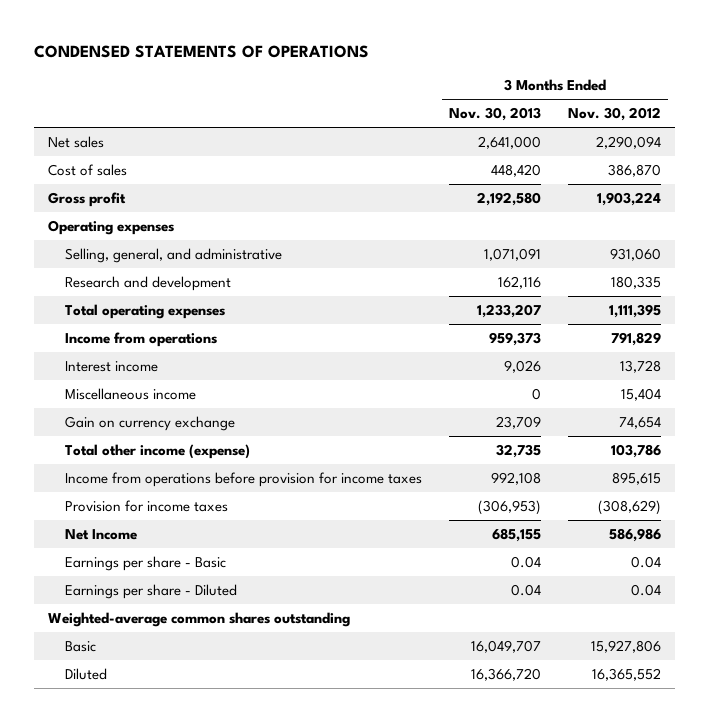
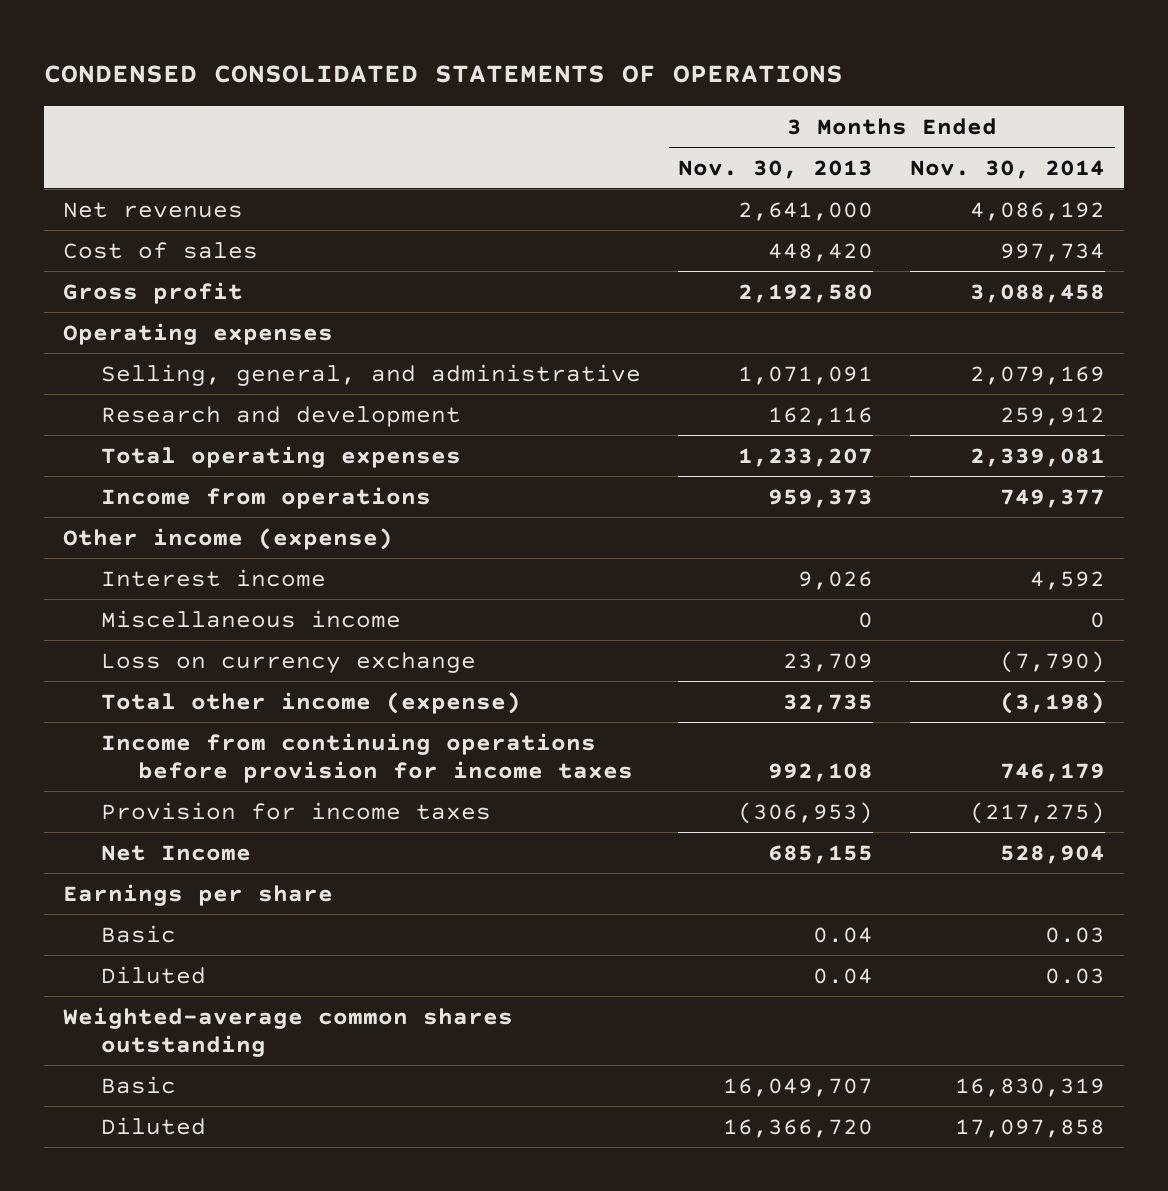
[34,44,370,58] CONDENSED STATEMENTS OF OPERATIONS -> [44,65,844,84] CONDENSED CONSOLIDATED STATEMENTS OF OPERATIONS
[568,107,662,122] Nov. 30, 2012 -> none
none -> [910,159,1106,179] Nov. 30, 2014
[47,135,104,148] Net sales -> [62,201,243,218] Net revenues
none -> [62,527,393,550] Other income (expense)
[65,415,236,431] Gain on currency exchange -> [100,651,476,673] Loss on currency exchange
[65,471,423,487] Income from operations before provision for income taxes -> [100,732,634,784] Income from continuing operations before provision for income taxes
none -> [62,883,333,906] Earnings per share
[65,555,227,571] Earnings per share - Basic -> [100,924,176,943] Basic
[65,583,238,599] Earnings per share - Diluted -> [100,965,206,984] Diluted

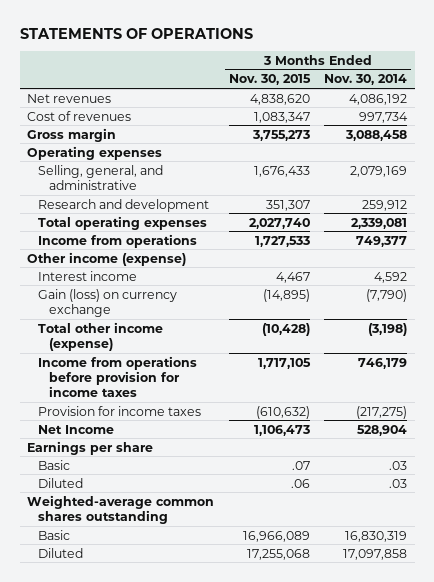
[44,65,844,84] CONDENSED CONSOLIDATED STATEMENTS OF OPERATIONS -> [19,27,253,39] STATEMENTS OF OPERATIONS
[678,159,874,179] Nov. 30, 2013 -> none
none -> [228,74,311,86] Nov. 30, 2015
[62,241,258,259] Cost of sales -> [26,110,131,121] Cost of revenues
[62,281,243,304] Gross profit -> [26,127,116,142] Gross margin
[100,609,401,628] Miscellaneous income -> none
[100,651,476,673] Loss on currency exchange -> [37,288,177,317] Gain (loss) on currency exchange
[100,732,634,784] Income from continuing operations before provision for income taxes -> [37,355,197,398] Income from operations before provision for income taxes
[1045,926,1106,943] 0.03 -> [389,460,408,470] .03
[1045,967,1106,984] 0.03 -> [389,478,408,488] .03

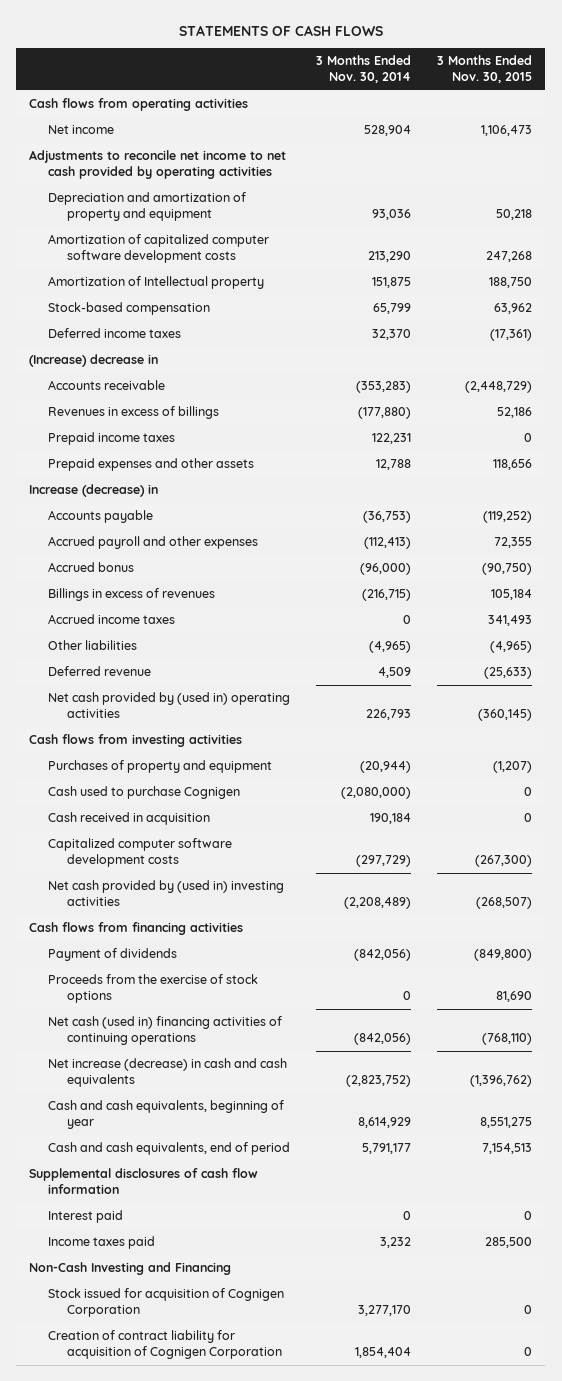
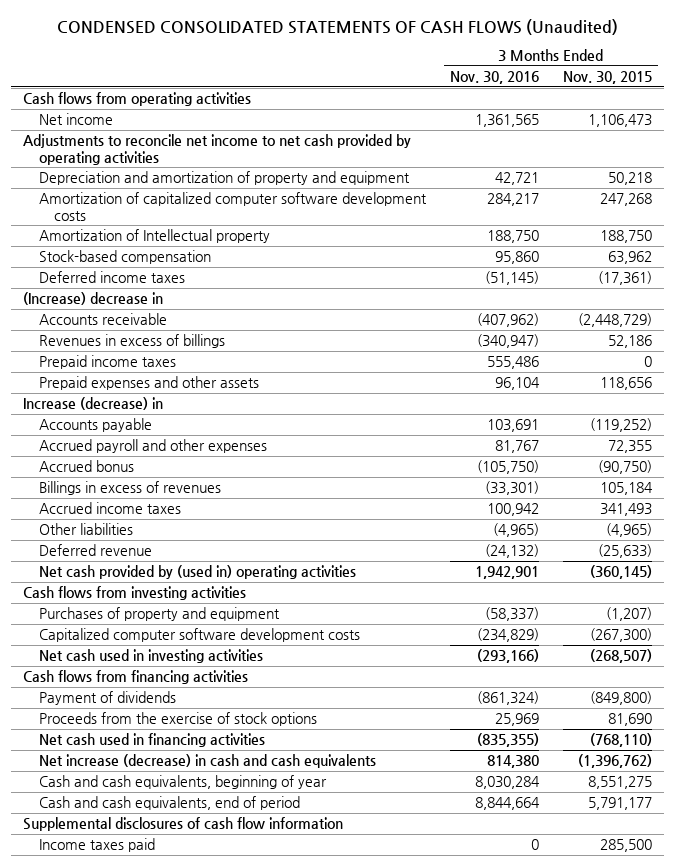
[178,24,383,36] STATEMENTS OF CASH FLOWS -> [57,18,619,35] CONDENSED CONSOLIDATED STATEMENTS OF CASH FLOWS (Unaudited)
[316,55,412,84] 3 Months Ended Nov. 30, 2014 -> none
none -> [449,70,539,84] Nov. 30, 2016
[48,786,241,800] Cash used to purchase Cognigen -> none
[48,812,211,826] Cash received in acquisition -> none
[48,880,285,907] Net cash provided by (used in) investing activities -> [38,649,263,664] Net cash used in investing activities
[48,1016,283,1046] Net cash (used in) financing activities of continuing operations -> [38,733,265,748] Net cash used in financing activities
[482,1143,533,1155] 7,154,513 -> [588,797,653,811] 5,791,177
[48,1210,124,1224] Interest paid -> none
[29,1262,232,1276] Non-Cash Investing and Financing -> none
[48,1288,285,1318] Stock issued for acquisition of Cognigen Corporation -> none
[48,1330,283,1360] Creation of contract liability for acquisition of Cognigen Corporation -> none

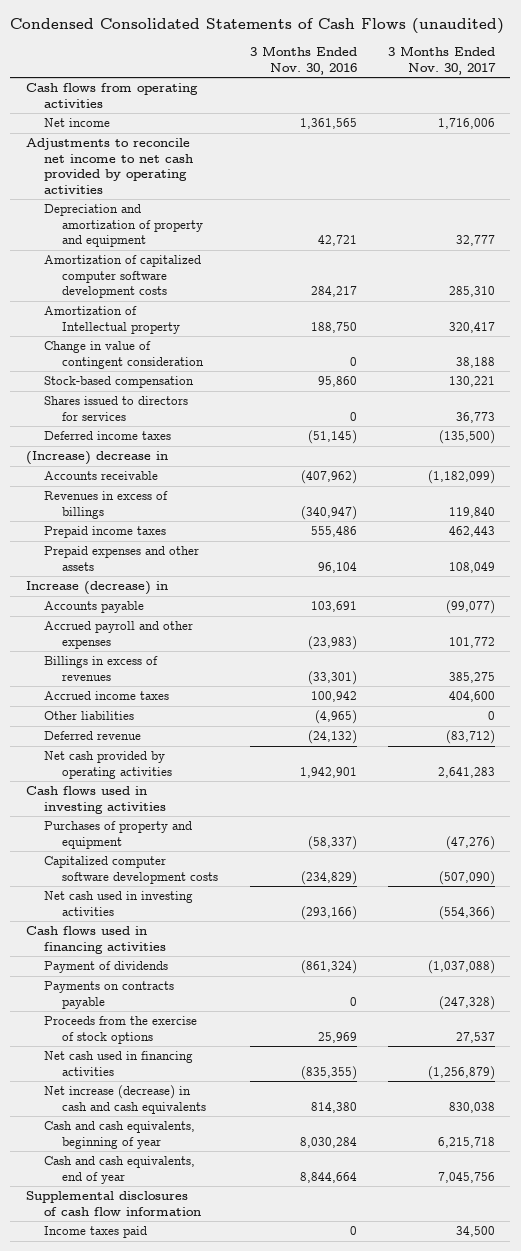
[57,18,619,35] CONDENSED CONSOLIDATED STATEMENTS OF CASH FLOWS (Unaudited) -> [10,18,505,35] Condensed Consolidated Statements of Cash Flows (unaudited)
[563,70,653,84] Nov. 30, 2015 -> none
none -> [387,46,496,75] 3 Months Ended Nov. 30, 2017
none -> [44,341,205,369] Change in value of contingent consideration
none -> [44,396,189,421] Shares issued to directors for services
[38,460,134,473] Accrued bonus -> none
[494,440,539,454] 81,767 -> [307,635,357,650] (23,983)
[38,565,356,580] Net cash provided by (used in) operating activities -> [44,751,173,779] Net cash provided by operating activities
[22,586,246,601] Cash flows from investing activities -> [25,786,167,814] Cash flows used in investing activities
[22,670,248,685] Cash flows from financing activities -> [25,926,167,954] Cash flows used in financing activities
none -> [44,981,175,1009] Payments on contracts payable
[38,796,300,811] Cash and cash equivalents, end of period -> [44,1156,196,1184] Cash and cash equivalents, end of year

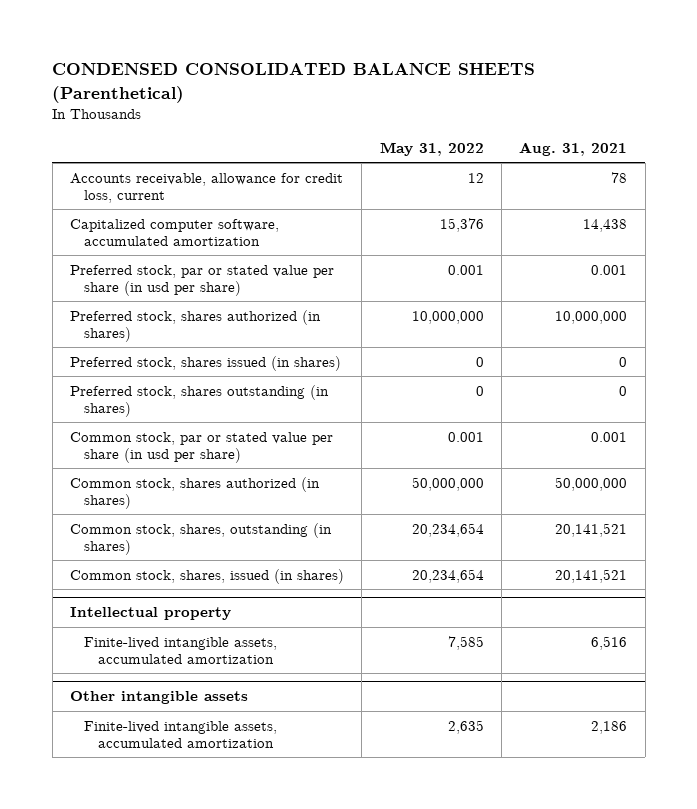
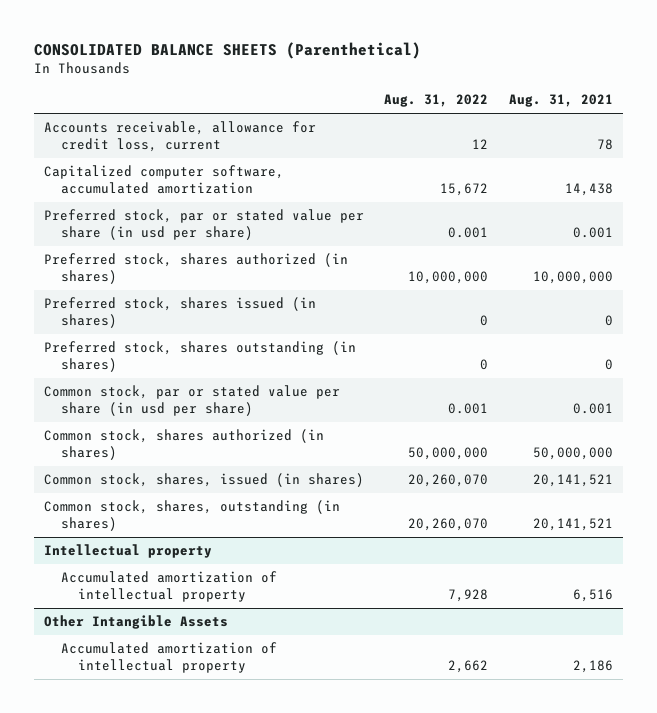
[52,63,536,103] CONDENSED CONSOLIDATED BALANCE SHEETS (Parenthetical) -> [33,41,421,59] CONSOLIDATED BALANCE SHEETS (Parenthetical)
[379,142,484,157] May 31, 2022 -> none
none -> [384,94,489,108] Aug. 31, 2022
[69,522,332,556] Common stock, shares, outstanding (in shares) -> [44,500,341,532] Common stock, shares, outstanding (in shares)
[83,636,277,665] Finite-lived intangible assets, accumulated amortization -> [61,571,278,603] Accumulated amortization of intellectual property
[69,691,248,705] Other intangible assets -> [44,615,229,630] Other Intangible Assets
[83,720,277,749] Finite-lived intangible assets, accumulated amortization -> [61,642,278,674] Accumulated amortization of intellectual property

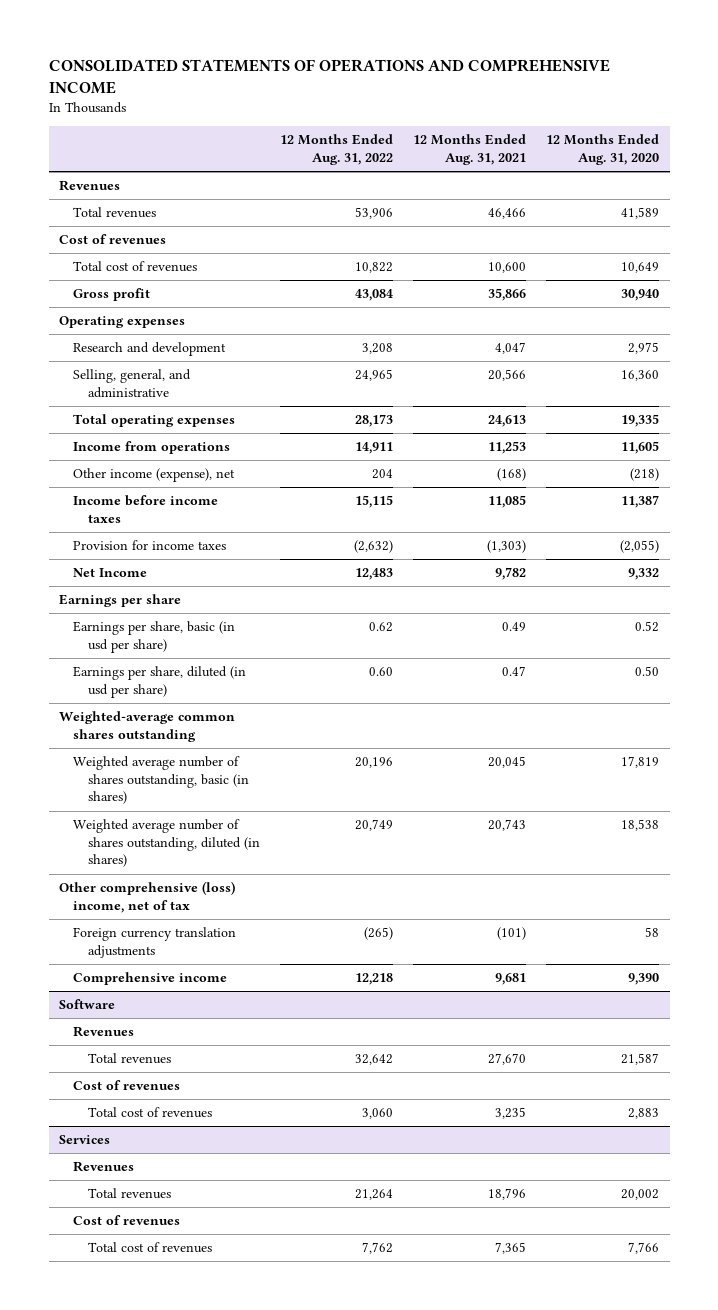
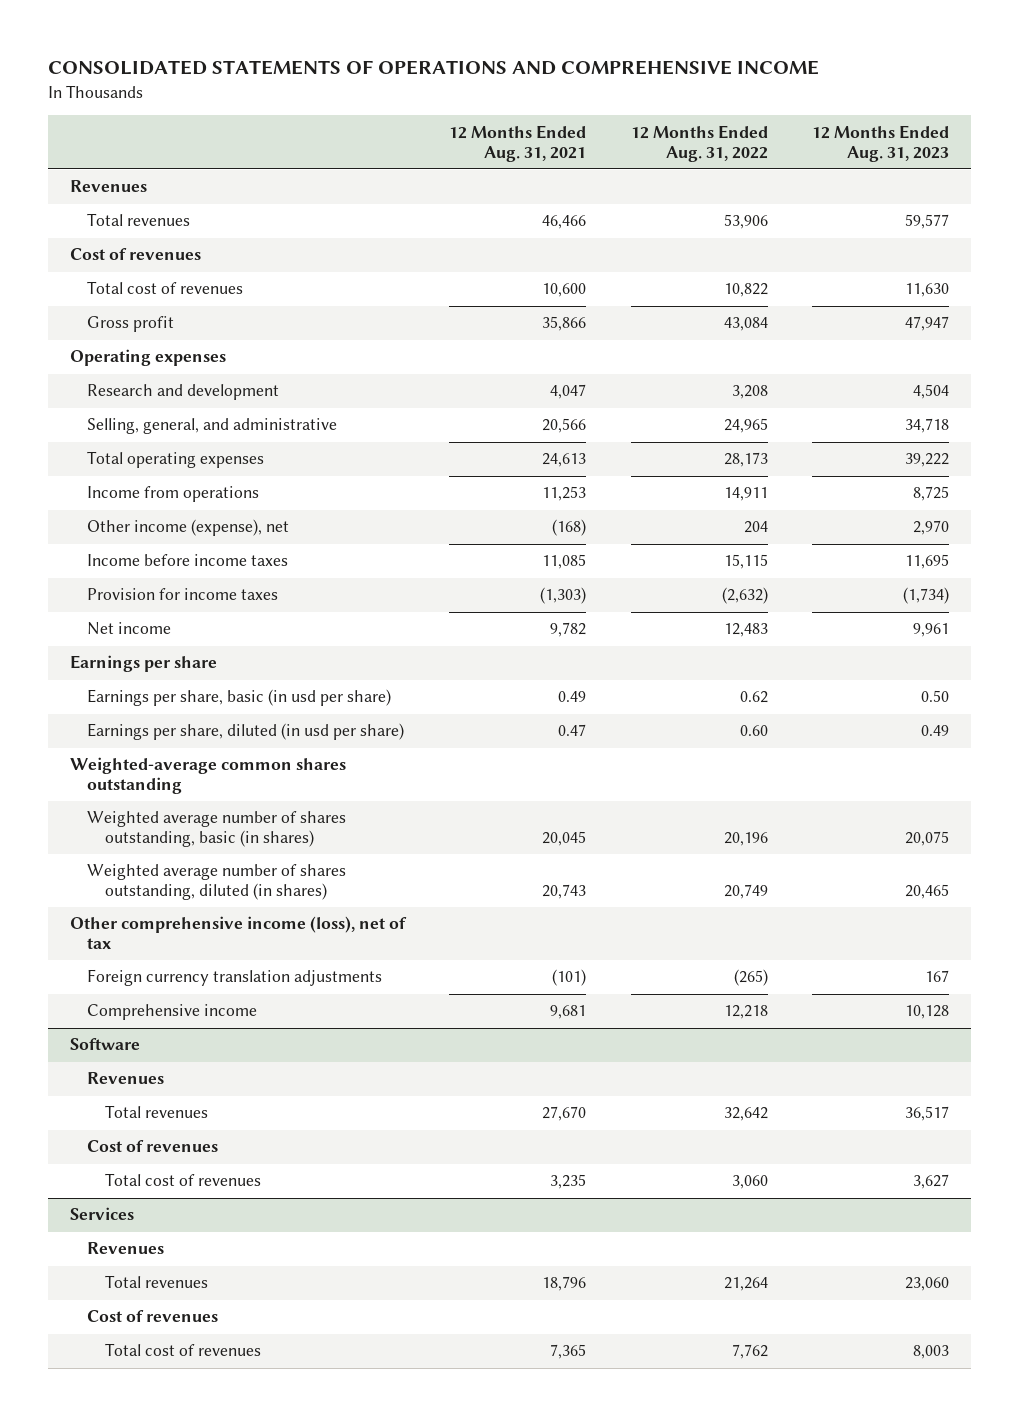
[546,134,660,165] 12 Months Ended Aug. 31, 2020 -> none
none -> [812,124,950,162] 12 Months Ended Aug. 31, 2023
[73,568,148,578] Net Income -> [87,622,172,636] Net income
[58,881,235,913] Other comprehensive (loss) income, net of tax -> [69,916,407,950] Other comprehensive income (loss), net of tax

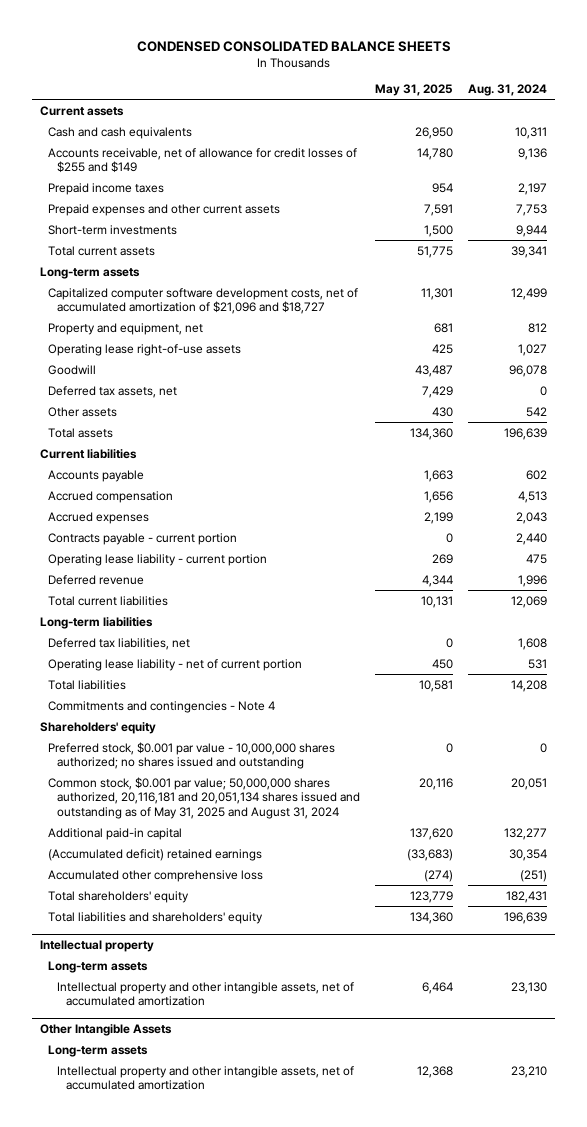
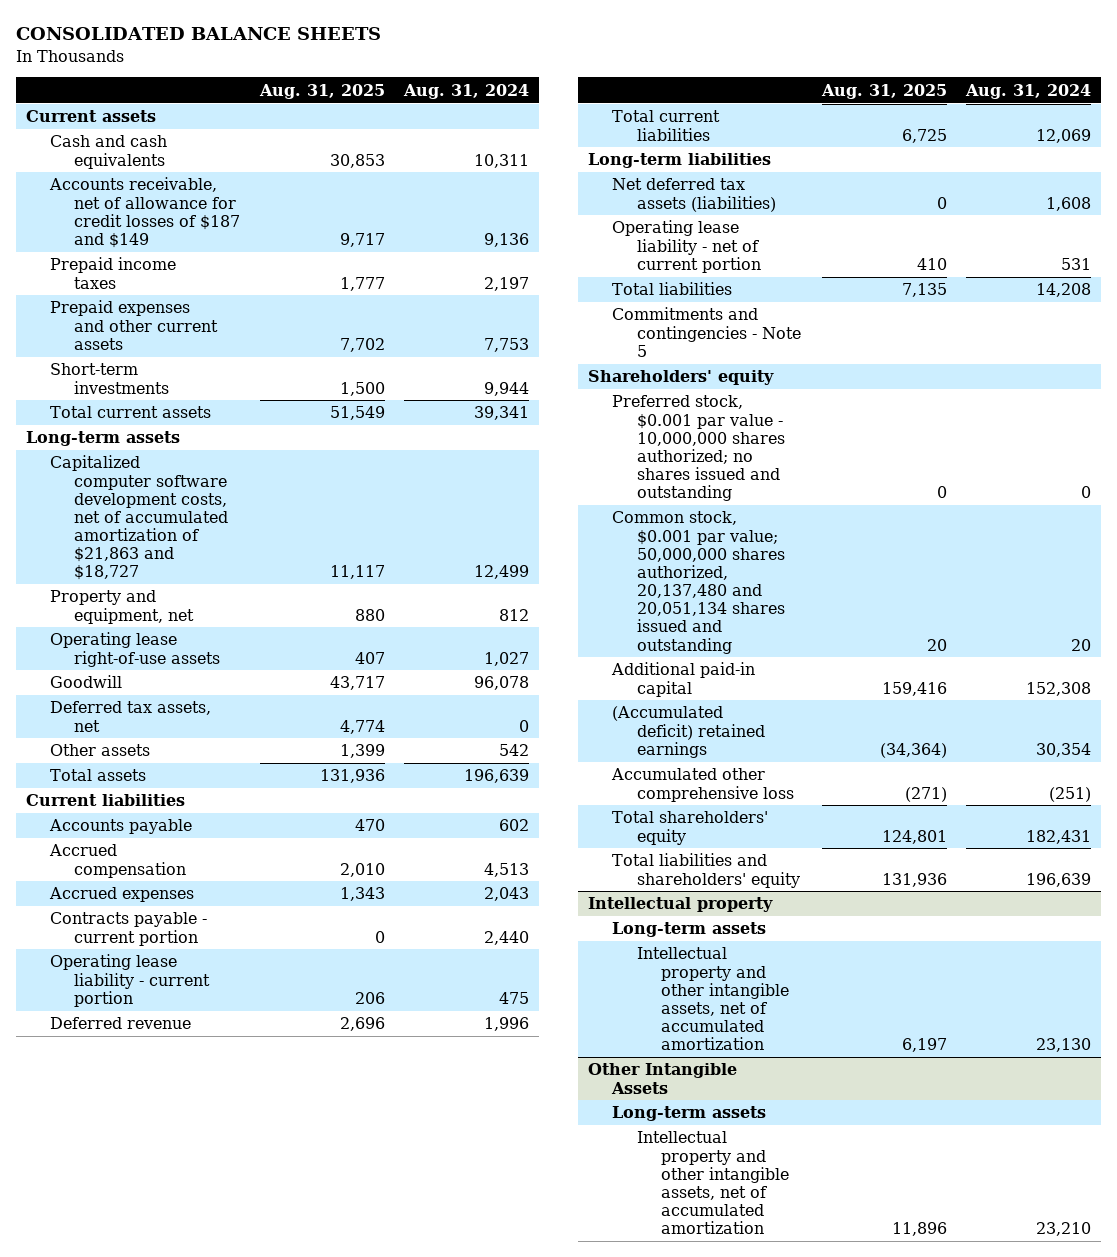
[136,40,451,52] CONDENSED CONSOLIDATED BALANCE SHEETS -> [15,27,381,41] CONSOLIDATED BALANCE SHEETS
[375,84,454,97] May 31, 2025 -> none
none -> [258,83,385,99] Aug. 31, 2025
[48,147,358,174] Accounts receivable, net of allowance for credit losses of $255 and $149 -> [49,177,241,248] Accounts receivable, net of allowance for credit losses of $187 and $149
[48,287,359,315] Capitalized computer software development costs, net of accumulated amortization of $21,096 and $18,727 -> [50,455,229,581] Capitalized computer software development costs, net of accumulated amortization of $21,863 and $18,727
[48,637,191,650] Deferred tax liabilities, net -> [612,178,776,212] Net deferred tax assets (liabilities)
[48,700,276,713] Commitments and contingencies - Note 4 -> [612,307,801,357] Commitments and contingencies - Note 5
[48,776,361,820] Common stock, $0.001 par value; 50,000,000 shares authorized, 20,116,181 and 20,051,134 shares issued and outstanding as of May 31, 2025 and August 31, 2024 -> [612,511,785,654] Common stock, $0.001 par value; 50,000,000 shares authorized, 20,137,480 and 20,051,134 shares issued and outstanding
[511,777,548,790] 20,051 -> [1071,638,1092,651] 20
[504,827,548,840] 132,277 -> [1026,681,1092,696] 152,308

